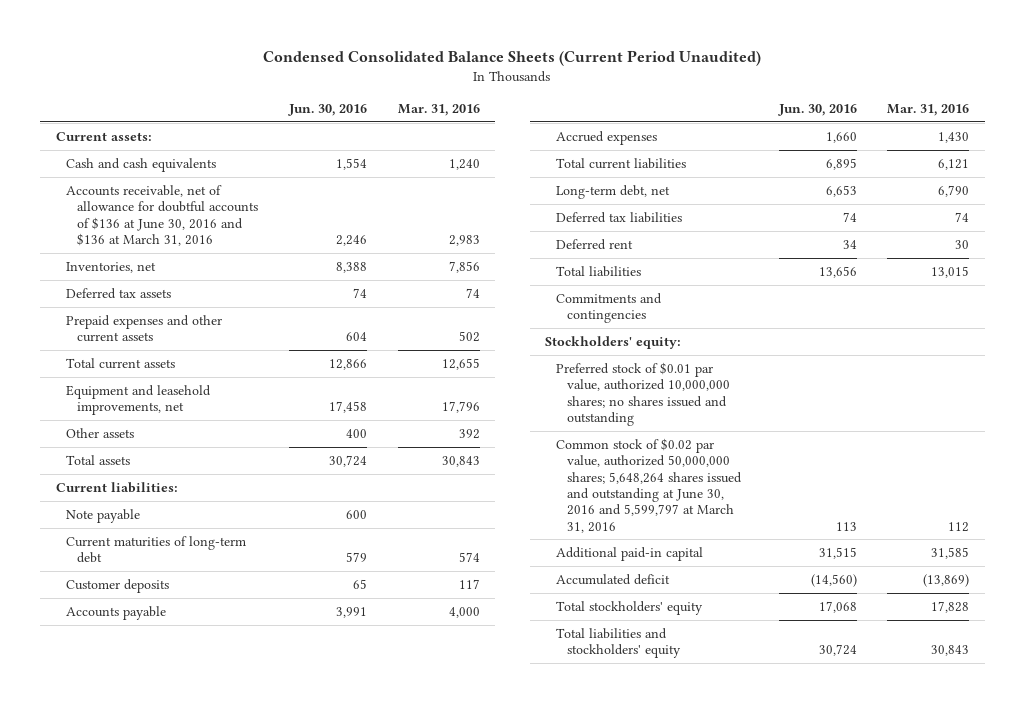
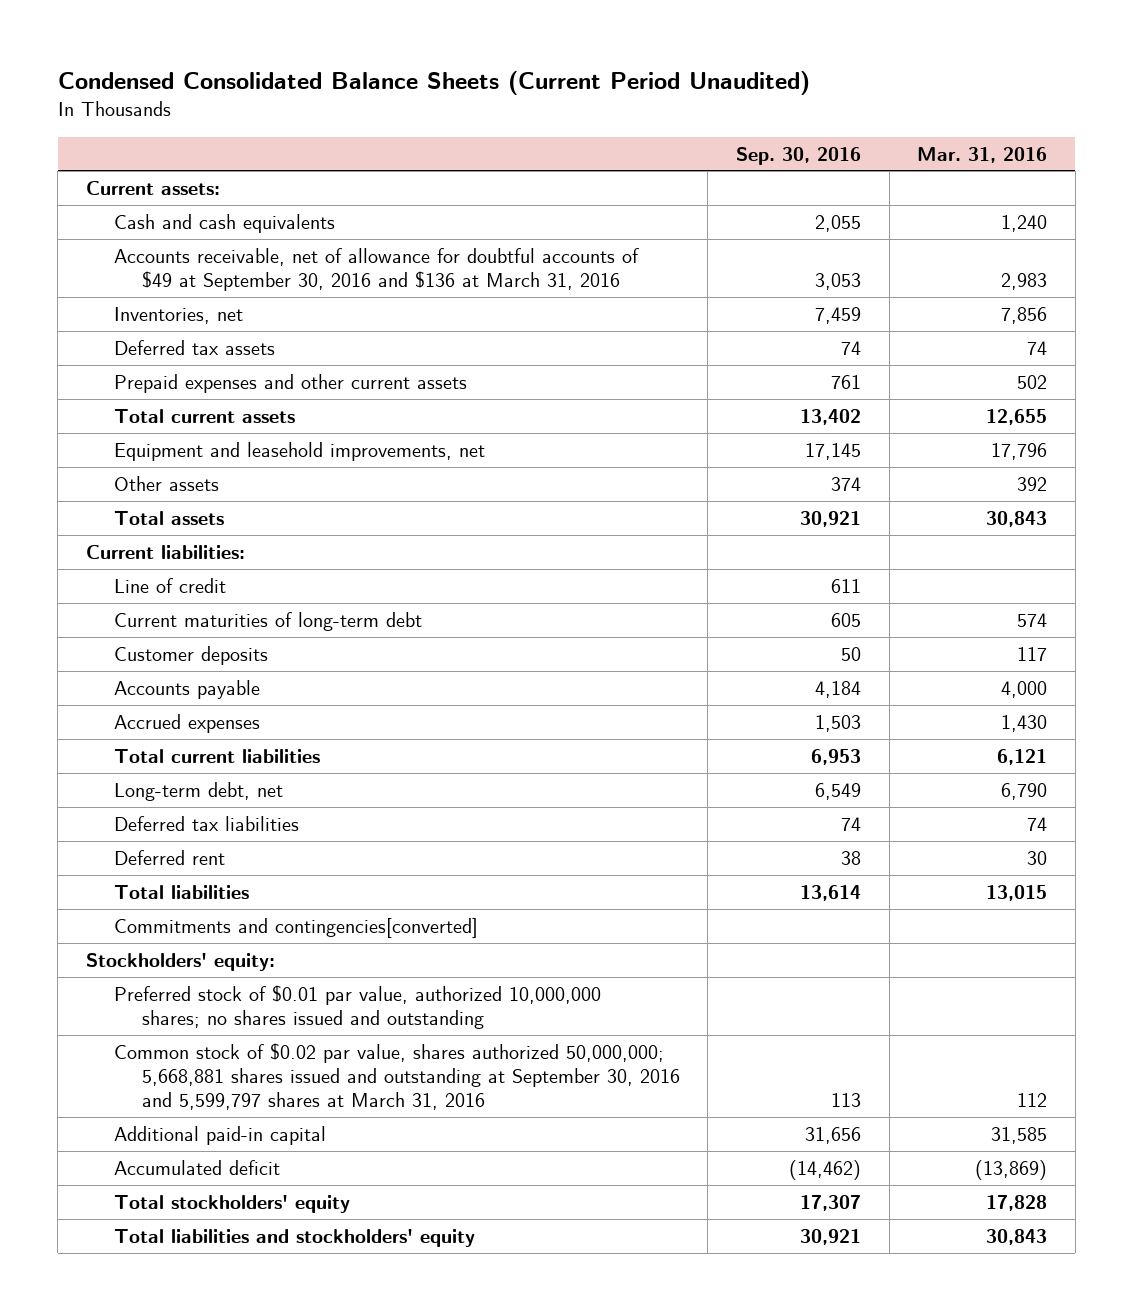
[287,103,367,116] Jun. 30, 2016 -> none
none -> [735,146,861,165] Sep. 30, 2016
[66,184,258,246] Accounts receivable, net of allowance for doubtful accounts of $136 at June 30, 2016 and $136 at March 31, 2016 -> [113,247,639,291] Accounts receivable, net of allowance for doubtful accounts of $49 at September 30, 2016 and $136 at March 31, 2016
[66,508,141,523] Note payable -> none
none -> [113,577,226,593] Line of credit
[556,292,663,324] Commitments and contingencies -> [113,917,478,938] Commitments and contingencies[converted]
[556,437,742,533] Common stock of $0.02 par value, authorized 50,000,000 shares; 5,648,264 shares issued and outstanding at June 30, 2016 and 5,599,797 at March 31, 2016 -> [113,1042,680,1110] Common stock of $0.02 par value, shares authorized 50,000,000; 5,668,881 shares issued and outstanding at September 30, 2016 and 5,599,797 shares at March 31, 2016

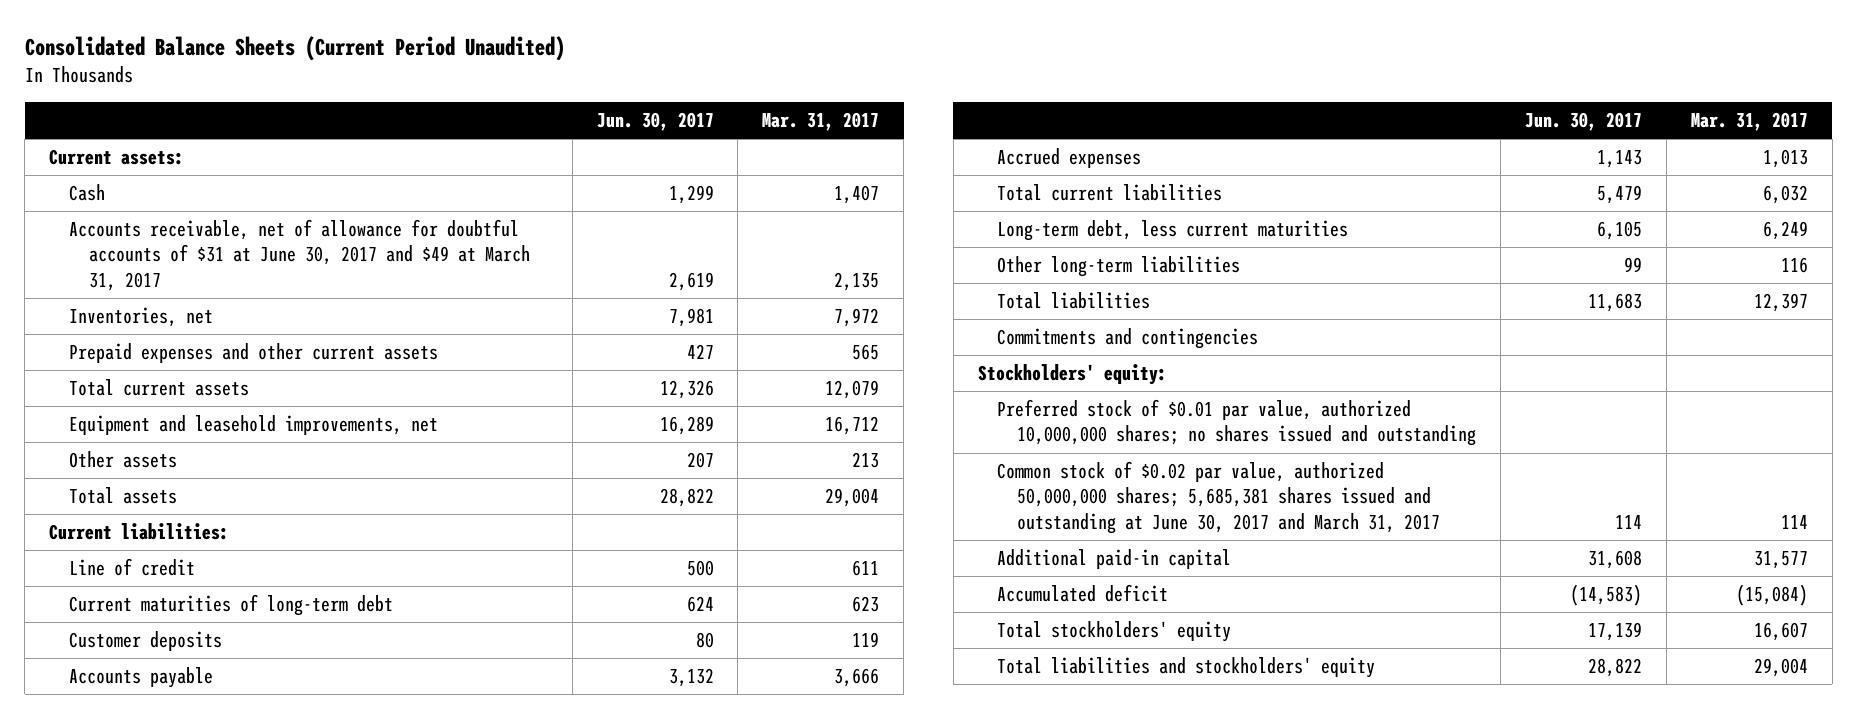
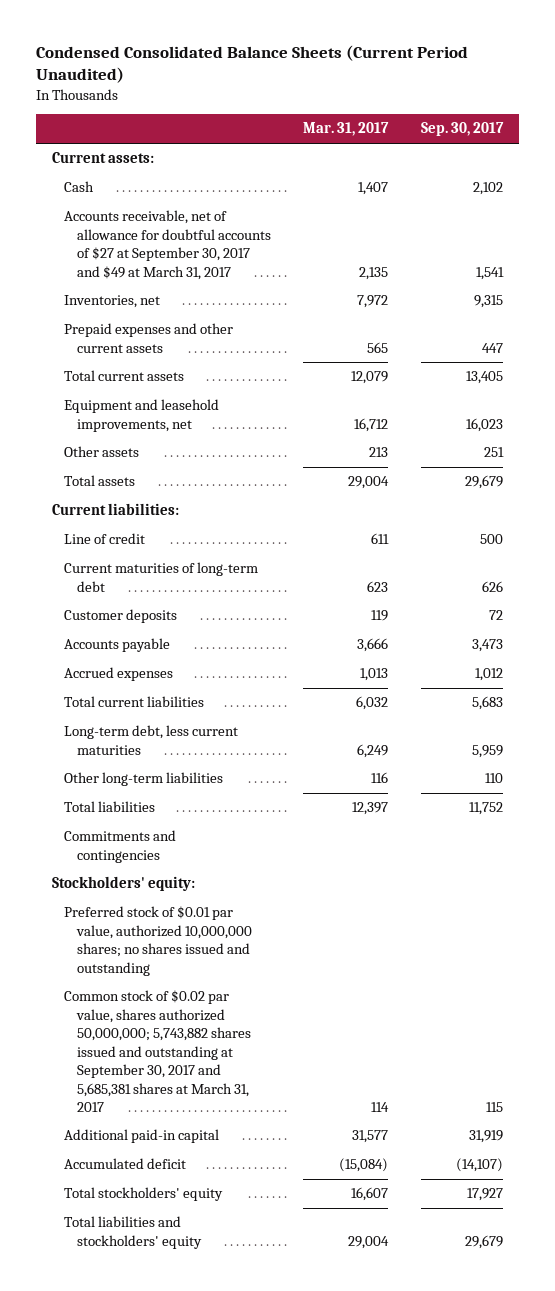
[24,36,565,62] Consolidated Balance Sheets (Current Period Unaudited) -> [35,45,468,84] Condensed Consolidated Balance Sheets (Current Period Unaudited)
[596,112,714,132] Jun. 30, 2017 -> none
none -> [420,122,504,137] Sep. 30, 2017
[68,218,530,291] Accounts receivable, net of allowance for doubtful accounts of $31 at June 30, 2017 and $49 at March 31, 2017 -> [64,210,271,280] Accounts receivable, net of allowance for doubtful accounts of $27 at September 30, 2017 and $49 at March 31, 2017
[997,460,1441,534] Common stock of $0.02 par value, authorized 50,000,000 shares; 5,685,381 shares issued and outstanding at June 30, 2017 and March 31, 2017 -> [64,990,251,1112] Common stock of $0.02 par value, shares authorized 50,000,000; 5,743,882 shares issued and outstanding at September 30, 2017 and 5,685,381 shares at March 31, 2017

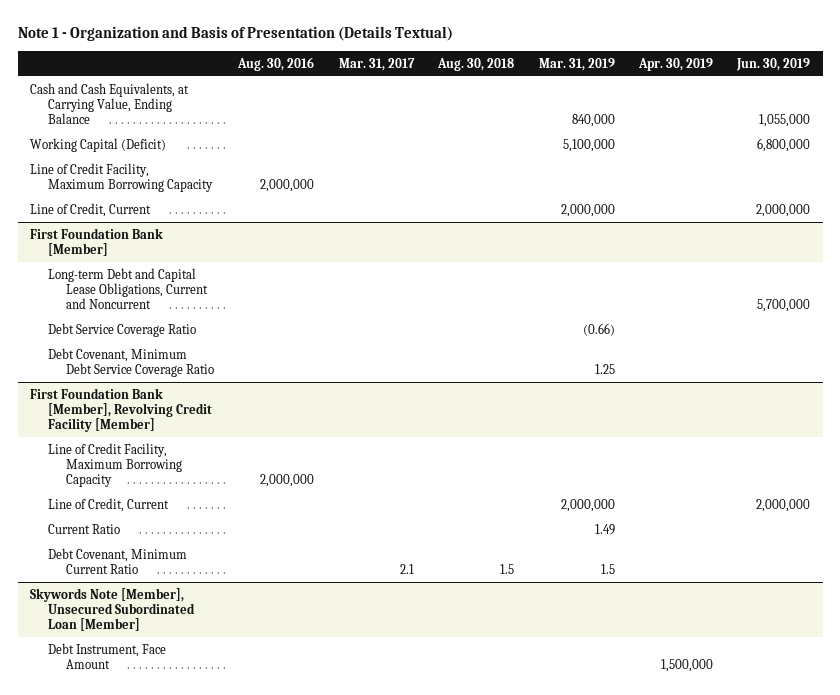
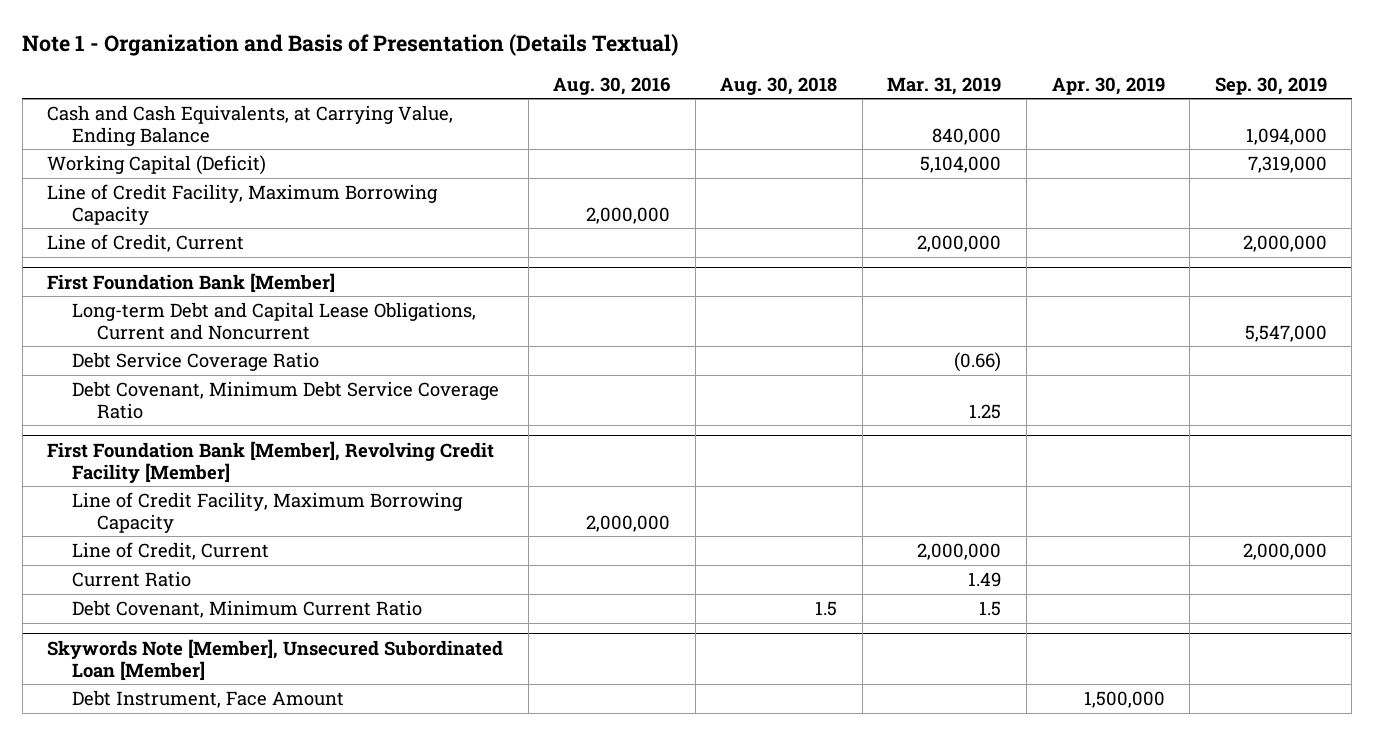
[338,57,415,71] Mar. 31, 2017 -> none
[736,57,811,71] Jun. 30, 2019 -> none
none -> [1214,76,1327,95] Sep. 30, 2019
[562,139,615,153] 5,100,000 -> [920,155,1002,173] 5,104,000

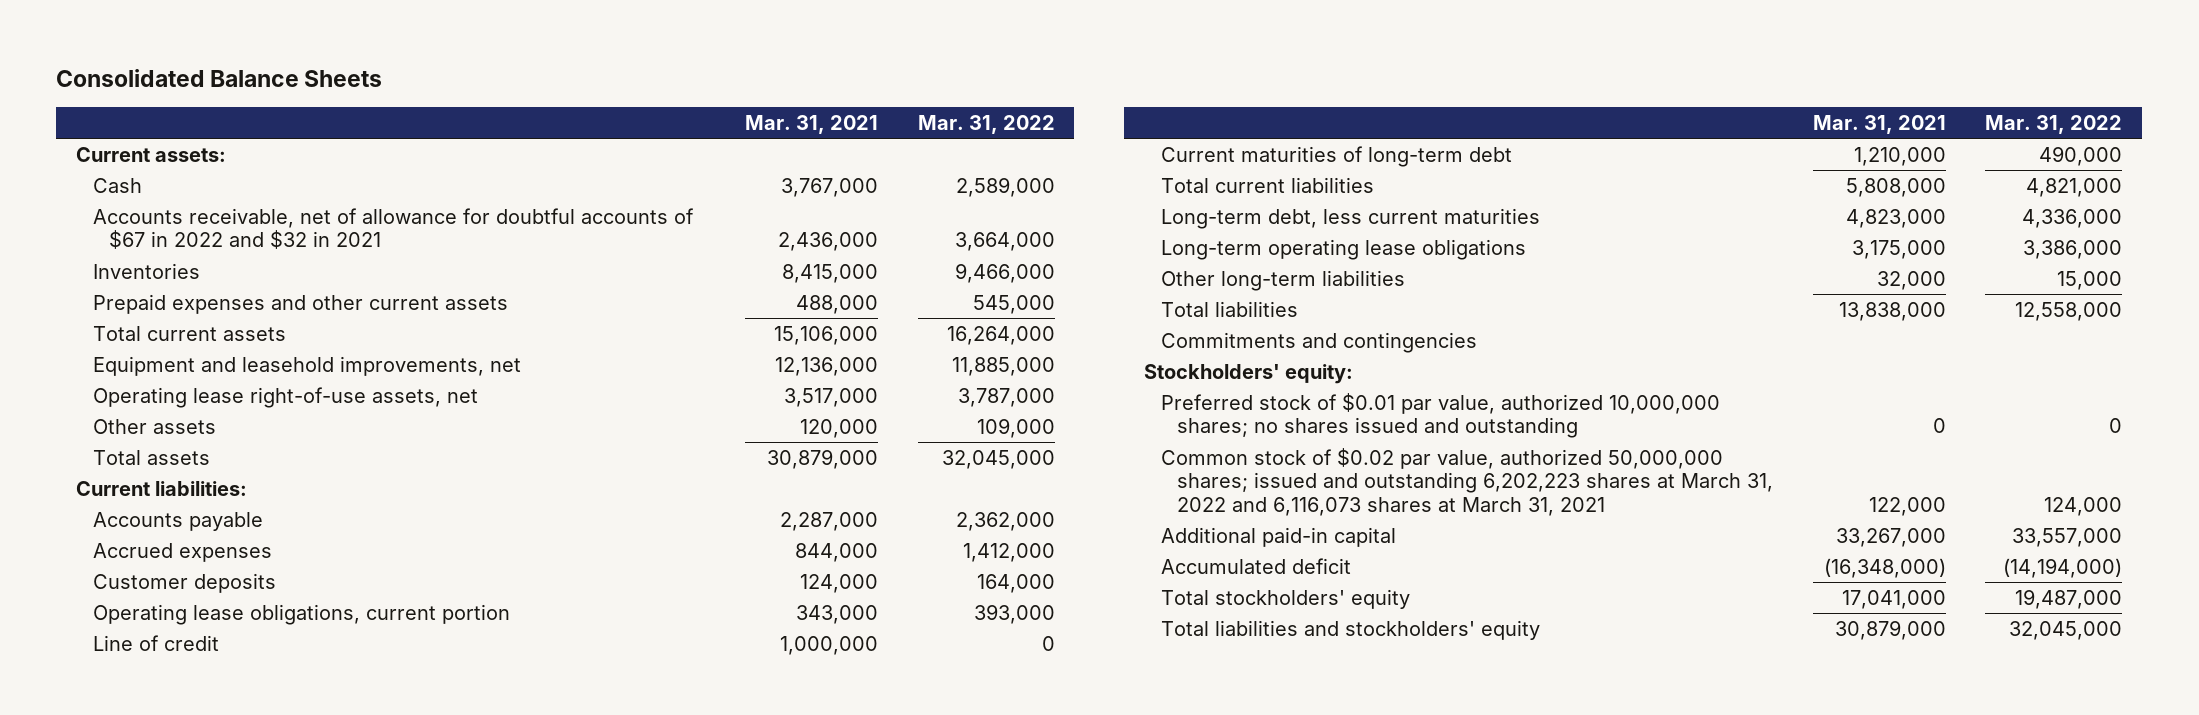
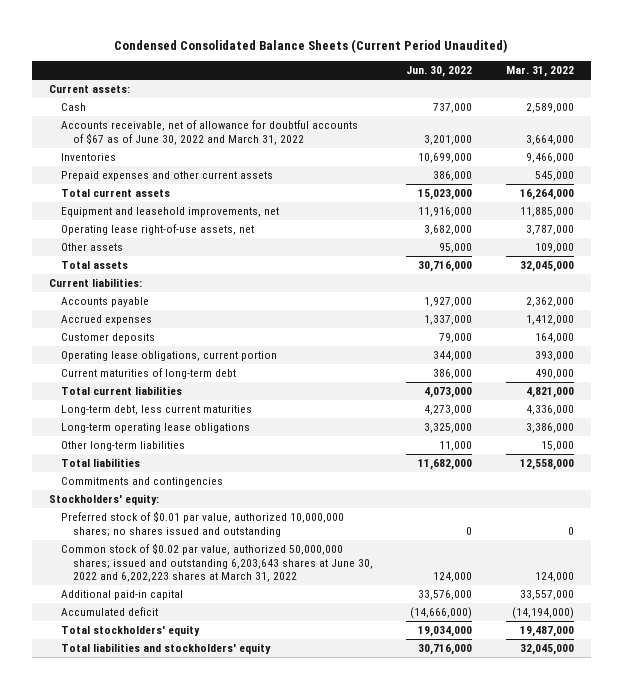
[56,69,383,88] Consolidated Balance Sheets -> [114,38,508,53] Condensed Consolidated Balance Sheets (Current Period Unaudited)
[745,115,879,135] Mar. 31, 2021 -> none
none -> [406,66,473,78] Jun. 30, 2022
[92,207,694,250] Accounts receivable, net of allowance for doubtful accounts of $67 in 2022 and $32 in 2021 -> [60,120,358,145] Accounts receivable, net of allowance for doubtful accounts of $67 as of June 30, 2022 and March 31, 2022
[92,634,219,651] Line of credit -> none
[1160,447,1774,517] Common stock of $0.02 par value, authorized 50,000,000 shares; issued and outstanding 6,202,223 shares at March 31, 2022 and 6,116,073 shares at March 31, 2021 -> [60,543,373,583] Common stock of $0.02 par value, authorized 50,000,000 shares; issued and outstanding 6,203,643 shares at June 30, 2022 and 6,202,223 shares at March 31, 2022

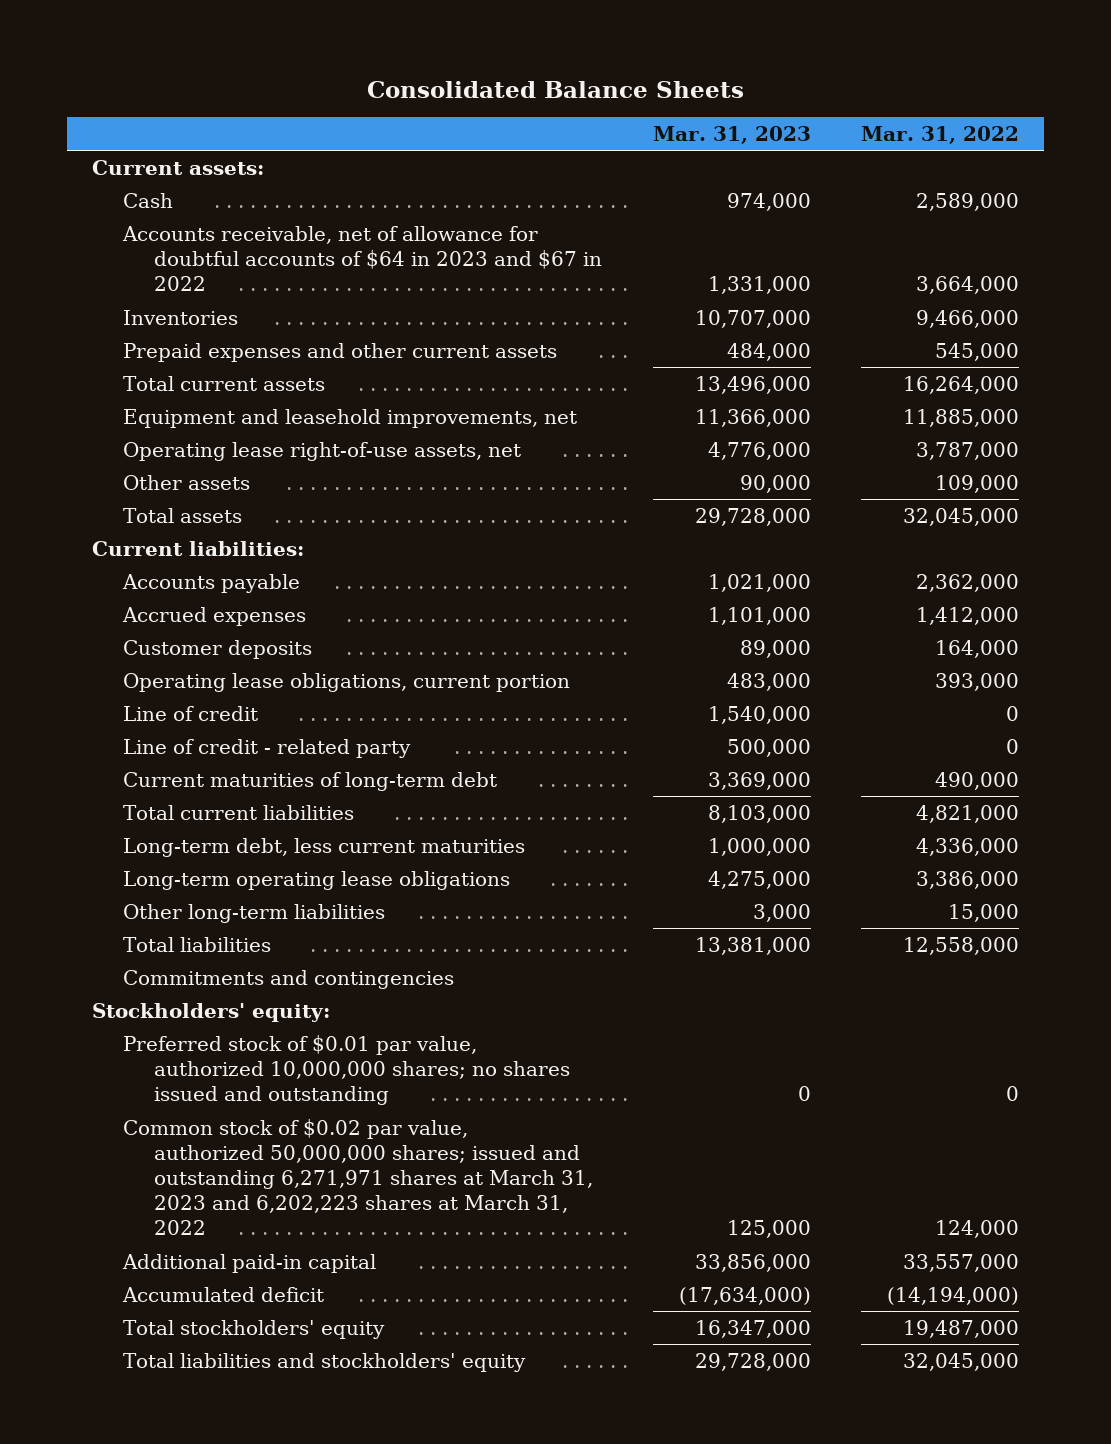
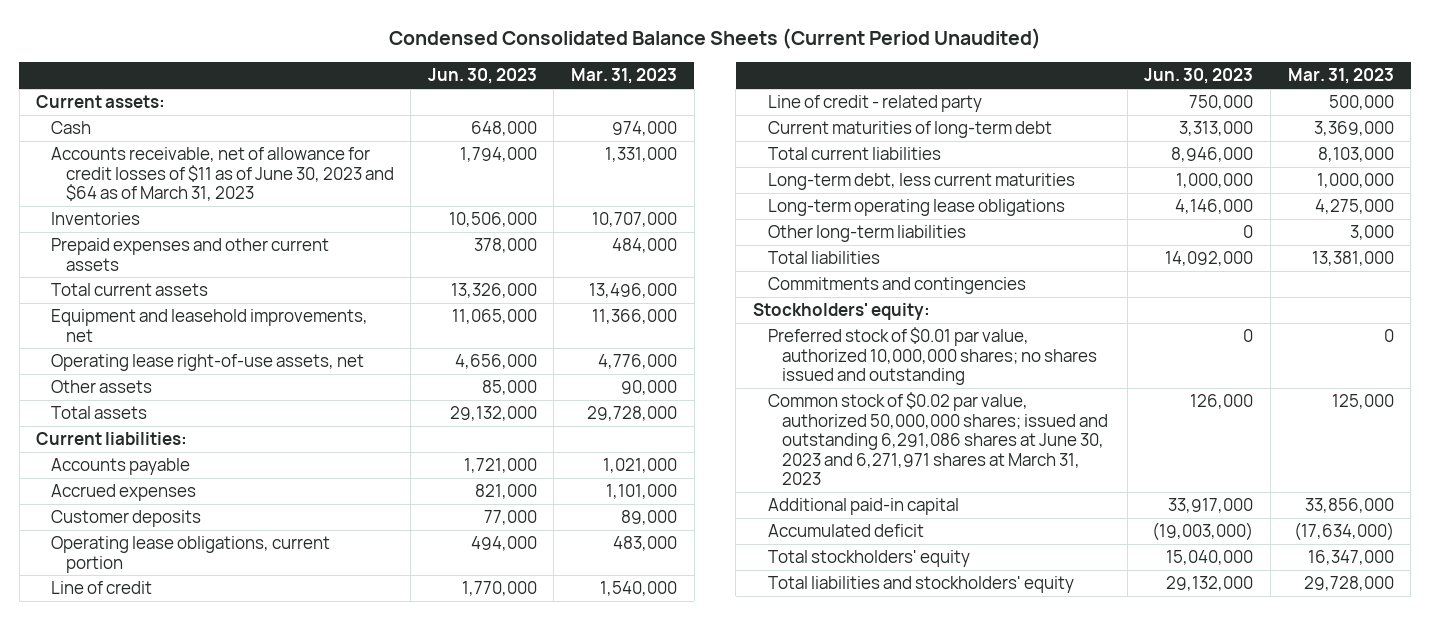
[366,80,744,98] Consolidated Balance Sheets -> [389,28,1042,50] Condensed Consolidated Balance Sheets (Current Period Unaudited)
[861,125,1020,144] Mar. 31, 2022 -> none
none -> [427,68,537,85] Jun. 30, 2023
[122,225,603,292] Accounts receivable, net of allowance for doubtful accounts of $64 in 2023 and $67 in 2022 -> [51,147,394,202] Accounts receivable, net of allowance for credit losses of $11 as of June 30, 2023 and $64 as of March 31, 2023
[123,1118,594,1236] Common stock of $0.02 par value, authorized 50,000,000 shares; issued and outstanding 6,271,971 shares at March 31, 2023 and 6,202,223 shares at March 31, 2022 -> [767,392,1109,486] Common stock of $0.02 par value, authorized 50,000,000 shares; issued and outstanding 6,291,086 shares at June 30, 2023 and 6,271,971 shares at March 31, 2023

